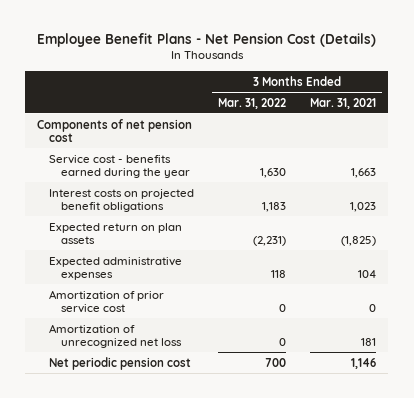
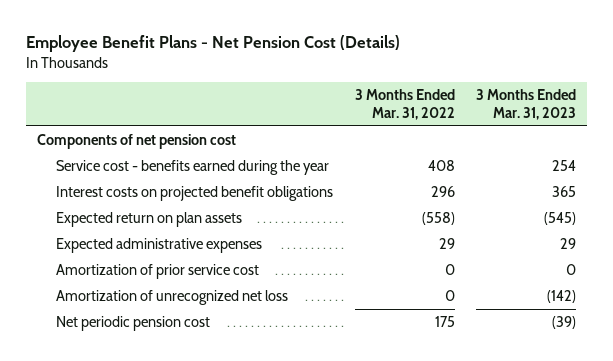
[310,97,377,109] Mar. 31, 2021 -> none
none -> [476,89,577,120] 3 Months Ended Mar. 31, 2023
[260,168,287,179] 1,630 -> [427,159,455,171] 408
[262,202,287,213] 1,183 -> [430,185,455,197] 296
[253,236,287,247] (2,231) -> [421,211,455,225] (558)
[271,270,287,279] 118 -> [438,237,455,249] 29
[265,357,287,367] 700 -> [434,315,455,327] 175

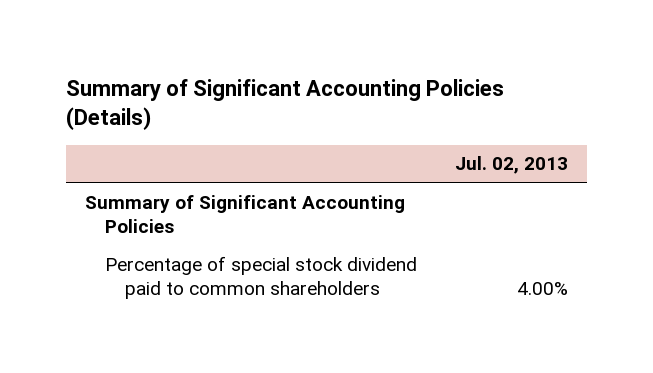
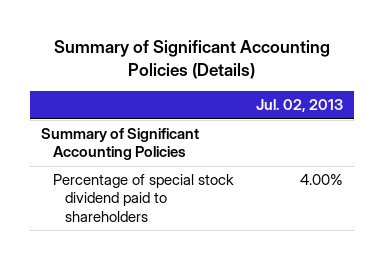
[105,255,418,300] Percentage of special stock dividend paid to common shareholders -> [53,174,235,222] Percentage of special stock dividend paid to shareholders

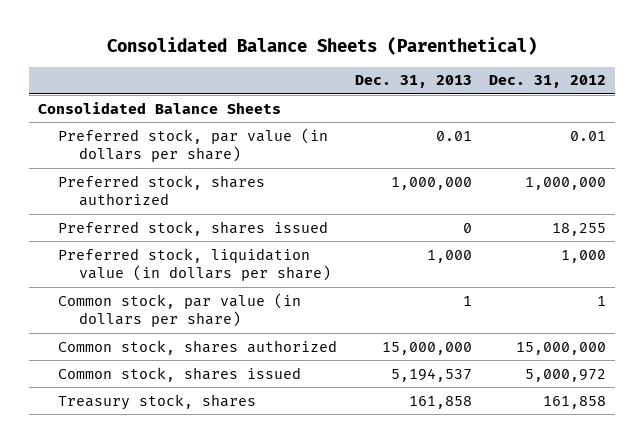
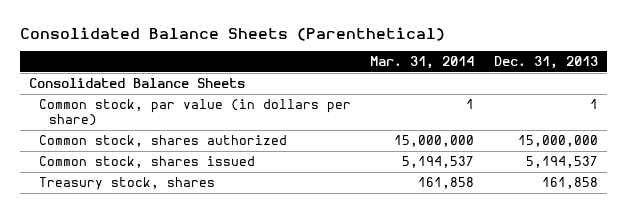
[488,75,606,89] Dec. 31, 2012 -> none
none -> [370,56,475,70] Mar. 31, 2014
[58,127,329,163] Preferred stock, par value (in dollars per share) -> none
[58,174,266,207] Preferred stock, shares authorized -> none
[58,220,329,236] Preferred stock, shares issued -> none
[58,247,331,282] Preferred stock, liquidation value (in dollars per share) -> none

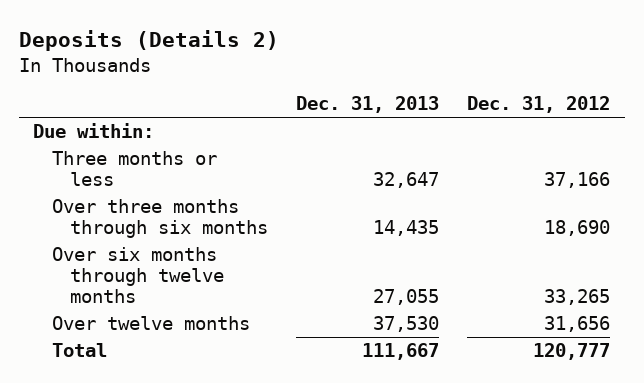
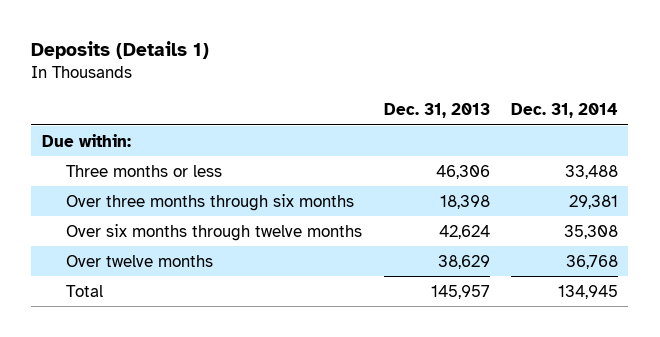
[19,30,280,52] Deposits (Details 2) -> [31,41,210,60] Deposits (Details 1)
[467,96,611,114] Dec. 31, 2012 -> none
none -> [510,103,618,119] Dec. 31, 2014
[373,172,440,189] 32,647 -> [435,164,490,179] 46,306
[373,220,440,237] 14,435 -> [439,194,490,209] 18,398
[373,289,440,306] 27,055 -> [438,224,490,239] 42,624
[373,316,440,333] 37,530 -> [437,254,490,269] 38,629
[362,343,440,361] 111,667 -> [430,284,490,299] 145,957

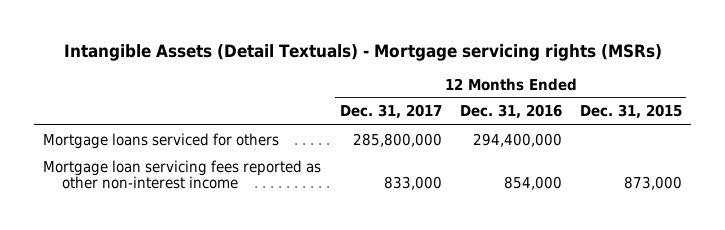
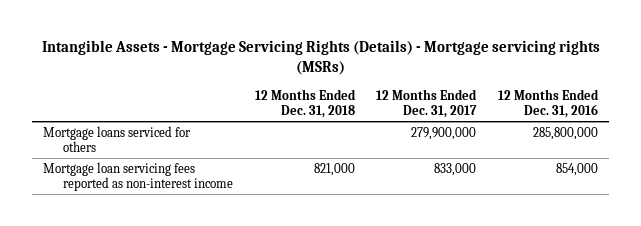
[63,43,662,61] Intangible Assets (Detail Textuals) - Mortgage servicing rights (MSRs) -> [41,40,600,76] Intangible Assets - Mortgage Servicing Rights (Details) - Mortgage servicing rights (MSRs)
[579,104,682,120] Dec. 31, 2015 -> none
none -> [254,88,356,119] 12 Months Ended Dec. 31, 2018
[352,132,442,147] 285,800,000 -> [411,126,477,140] 279,900,000
[472,132,562,147] 294,400,000 -> [533,126,599,140] 285,800,000
[43,159,322,190] Mortgage loan servicing fees reported as other non-interest income -> [42,161,233,192] Mortgage loan servicing fees reported as non-interest income

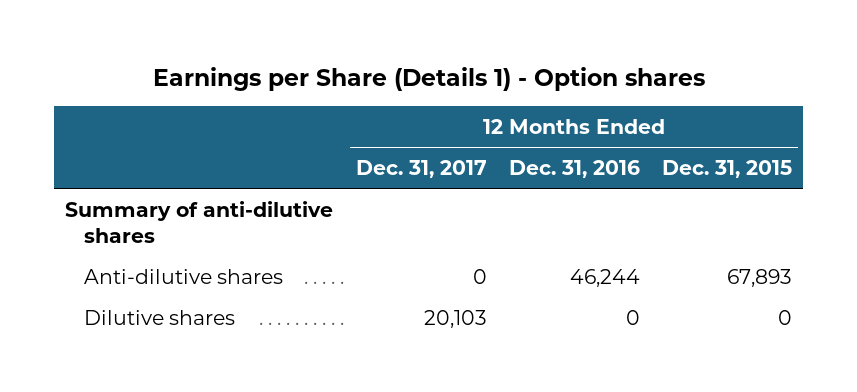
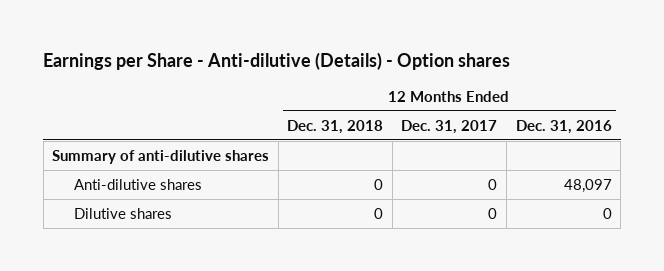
[152,66,705,91] Earnings per Share (Details 1) - Option shares -> [43,51,511,70] Earnings per Share - Anti-dilutive (Details) - Option shares
[662,159,793,178] Dec. 31, 2015 -> none
none -> [287,119,384,134] Dec. 31, 2018
[569,268,640,287] 46,244 -> [563,178,612,193] 48,097
[423,309,487,328] 20,103 -> [488,207,498,219] 0

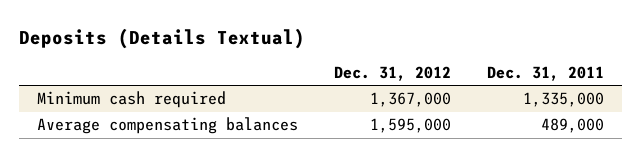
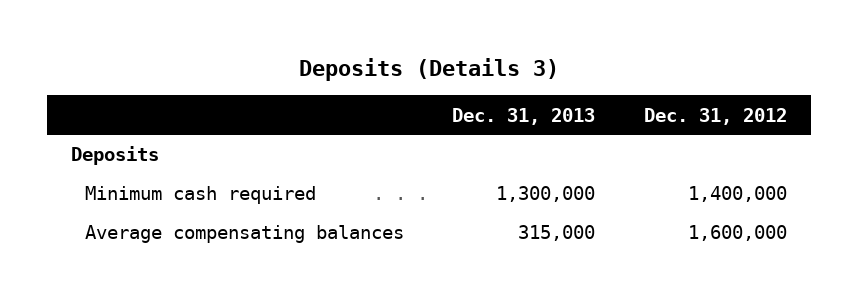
[19,27,306,49] Deposits (Details Textual) -> [299,58,560,82] Deposits (Details 3)
[486,66,604,82] Dec. 31, 2011 -> none
none -> [452,107,596,125] Dec. 31, 2013
none -> [71,146,160,166] Deposits
[369,92,451,108] 1,367,000 -> [688,186,788,203] 1,400,000
[369,118,451,134] 1,595,000 -> [688,225,788,242] 1,600,000

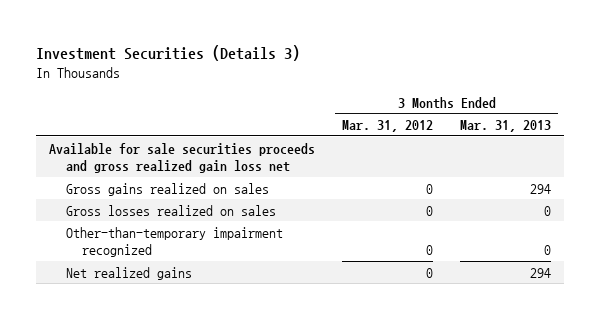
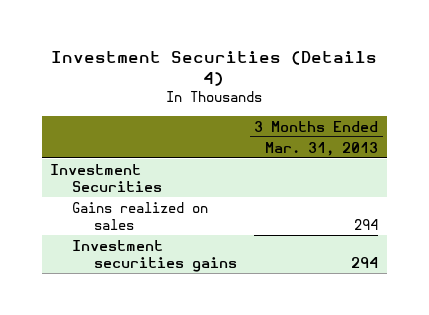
[35,44,300,61] Investment Securities (Details 3) -> [51,50,378,86] Investment Securities (Details 4)
[342,119,434,132] Mar. 31, 2012 -> none
[49,142,316,174] Available for sale securities proceeds and gross realized gain loss net -> none
[65,204,276,216] Gross losses realized on sales -> none
[65,226,283,258] Other-than-temporary impairment recognized -> none
none -> [50,163,163,193] Investment Securities
[65,182,269,196] Gross gains realized on sales -> [72,201,209,231] Gains realized on sales
[65,266,192,280] Net realized gains -> [72,239,237,273] Investment securities gains

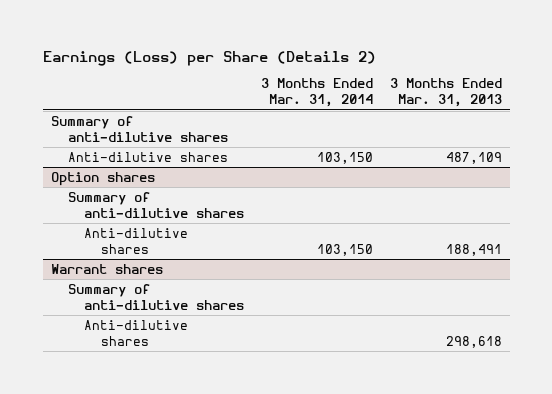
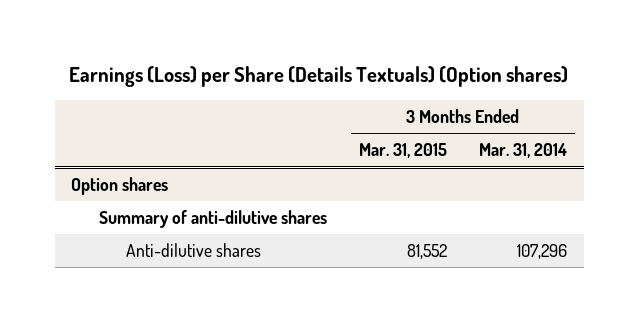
[42,50,376,66] Earnings (Loss) per Share (Details 2) -> [69,66,569,88] Earnings (Loss) per Share (Details Textuals) (Option shares)
[389,78,502,108] 3 Months Ended Mar. 31, 2013 -> none
none -> [358,143,447,159] Mar. 31, 2015
[50,115,228,142] Summary of anti-dilutive shares -> none
[67,151,228,162] Anti-dilutive shares -> none
[50,263,163,274] Warrant shares -> none
[67,283,245,310] Summary of anti-dilutive shares -> none
[84,319,189,346] Anti-dilutive shares -> none
[316,243,373,256] 103,150 -> [517,244,568,260] 107,296

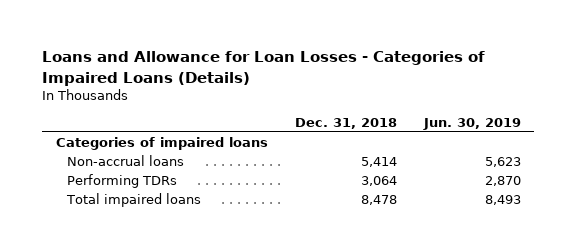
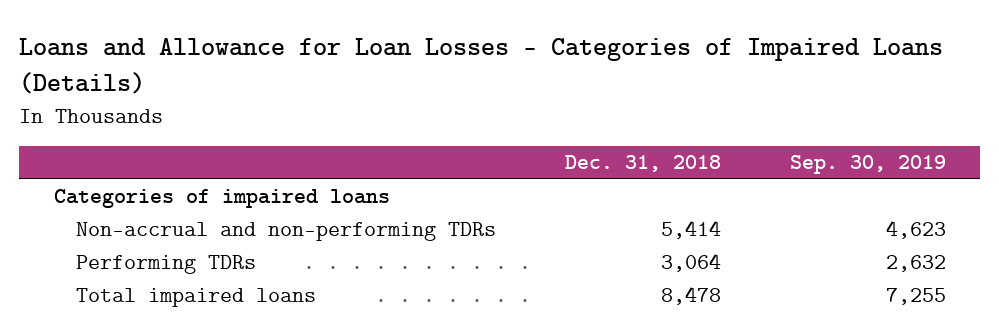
[422,117,521,130] Jun. 30, 2019 -> none
none -> [789,155,946,175] Sep. 30, 2019
[67,155,185,167] Non-accrual loans -> [76,222,497,242] Non-accrual and non-performing TDRs

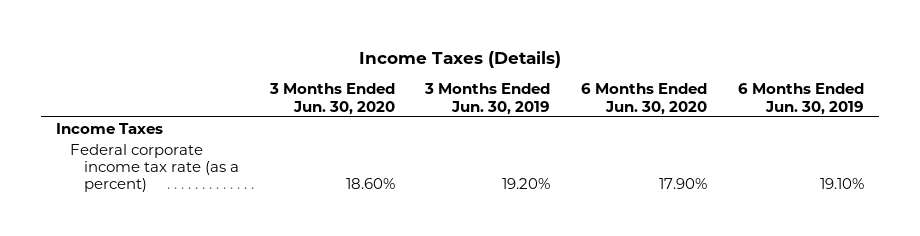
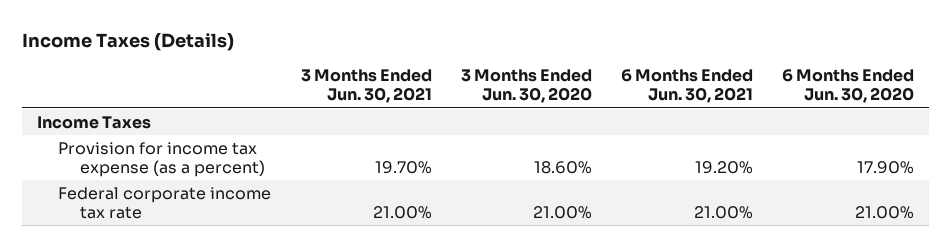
[424,83,551,115] 3 Months Ended Jun. 30, 2019 -> none
[737,83,864,115] 6 Months Ended Jun. 30, 2019 -> none
none -> [300,69,432,104] 3 Months Ended Jun. 30, 2021
none -> [620,69,753,104] 6 Months Ended Jun. 30, 2021
[69,143,240,193] Federal corporate income tax rate (as a percent) -> [58,141,266,178] Provision for income tax expense (as a percent)
none -> [58,186,272,220] Federal corporate income tax rate

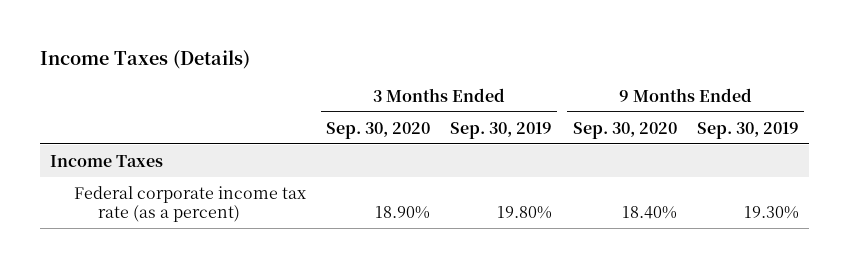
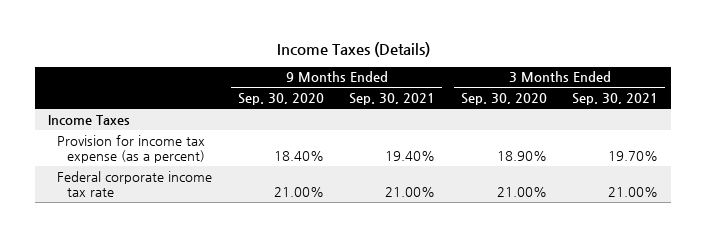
[450,121,553,139] Sep. 30, 2019 -> none
[696,121,799,139] Sep. 30, 2019 -> none
none -> [349,93,436,106] Sep. 30, 2021
none -> [572,93,659,106] Sep. 30, 2021
[73,185,306,223] Federal corporate income tax rate (as a percent) -> [57,134,206,164] Provision for income tax expense (as a percent)
none -> [57,170,213,198] Federal corporate income tax rate

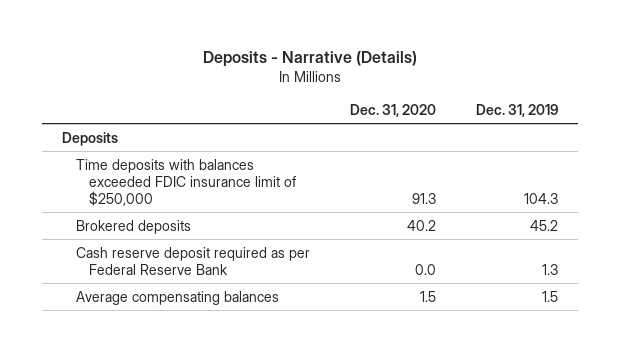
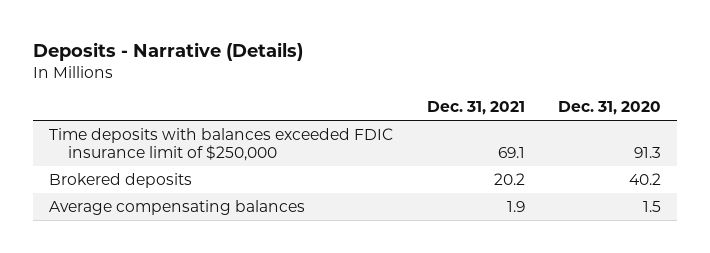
[476,103,559,117] Dec. 31, 2019 -> none
none -> [426,101,525,116] Dec. 31, 2021
[61,131,118,146] Deposits -> none
[75,246,310,275] Cash reserve deposit required as per Federal Reserve Bank -> none

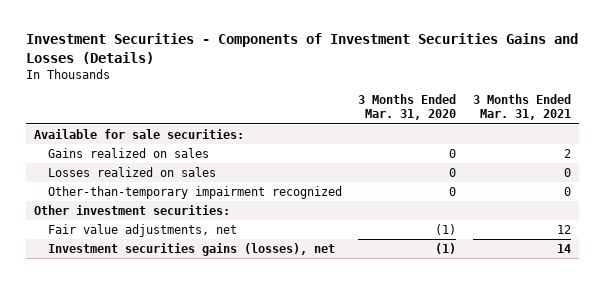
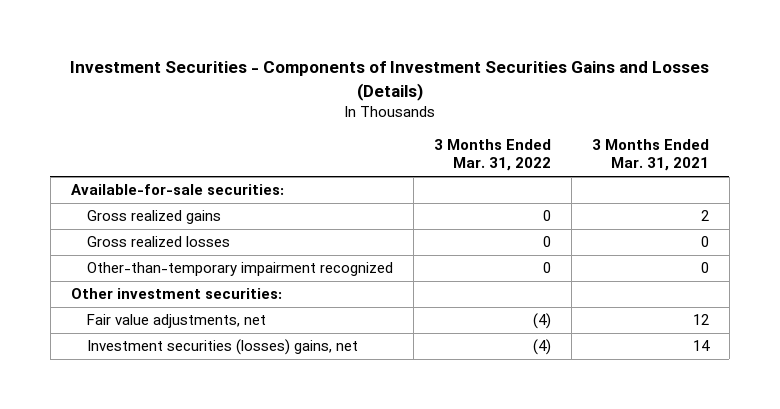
[358,94,457,121] 3 Months Ended Mar. 31, 2020 -> none
none -> [434,139,552,172] 3 Months Ended Mar. 31, 2022
[34,128,245,139] Available for sale securities: -> [70,184,284,196] Available-for-sale securities:
[47,147,209,158] Gains realized on sales -> [87,210,222,225] Gross realized gains
[47,166,216,177] Losses realized on sales -> [87,236,231,248] Gross realized losses
[47,242,335,256] Investment securities gains (losses), net -> [87,339,359,356] Investment securities (losses) gains, net

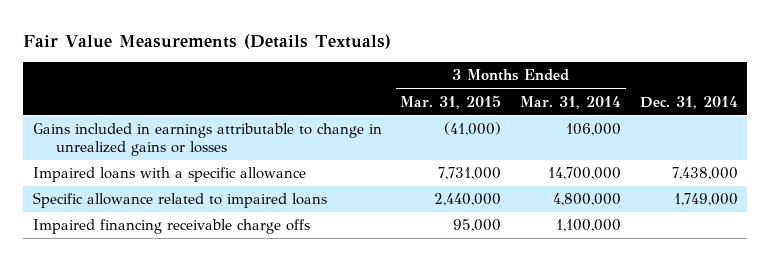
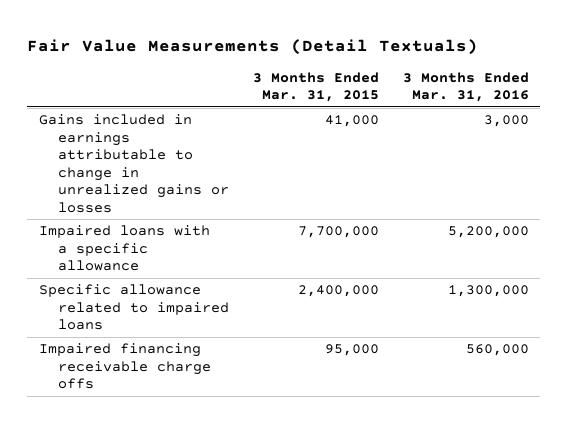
[23,33,392,49] Fair Value Measurements (Details Textuals) -> [27,38,479,55] Fair Value Measurements (Detail Textuals)
[519,95,621,109] Mar. 31, 2014 -> none
[639,95,738,109] Dec. 31, 2014 -> none
none -> [402,71,529,103] 3 Months Ended Mar. 31, 2016
[444,122,502,137] (41,000) -> [324,115,379,128] 41,000
[438,167,502,181] 7,731,000 -> [297,226,379,239] 7,700,000
[434,193,502,207] 2,440,000 -> [297,285,379,298] 2,400,000

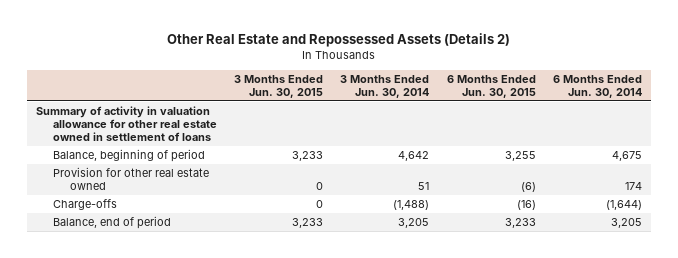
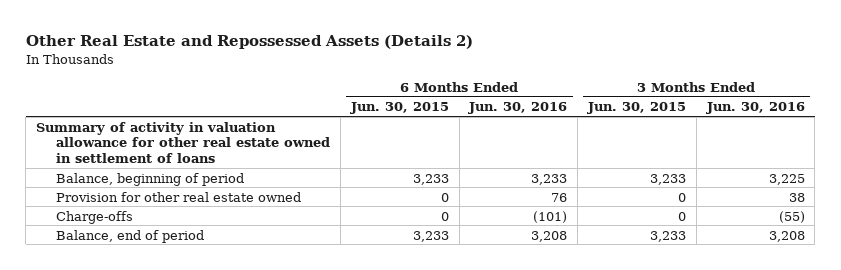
[340,75,430,99] 3 Months Ended Jun. 30, 2014 -> none
[553,75,643,99] 6 Months Ended Jun. 30, 2014 -> none
none -> [468,102,568,115] Jun. 30, 2016
none -> [705,102,805,115] Jun. 30, 2016
[504,150,536,161] 3,255 -> [412,173,449,185] 3,233
[520,181,536,192] (6) -> [440,192,449,202] 0
[516,199,536,210] (16) -> [440,211,449,221] 0

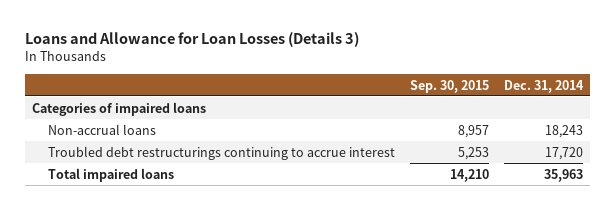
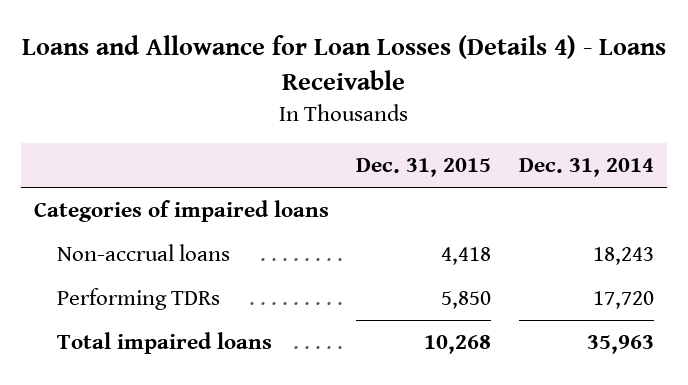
[24,32,359,48] Loans and Allowance for Loan Losses (Details 3) -> [21,35,666,91] Loans and Allowance for Loan Losses (Details 4) - Loans Receivable
[409,79,489,93] Sep. 30, 2015 -> none
none -> [356,158,492,178] Dec. 31, 2015
[48,145,396,160] Troubled debt restructurings continuing to accrue interest -> [57,287,221,310] Performing TDRs

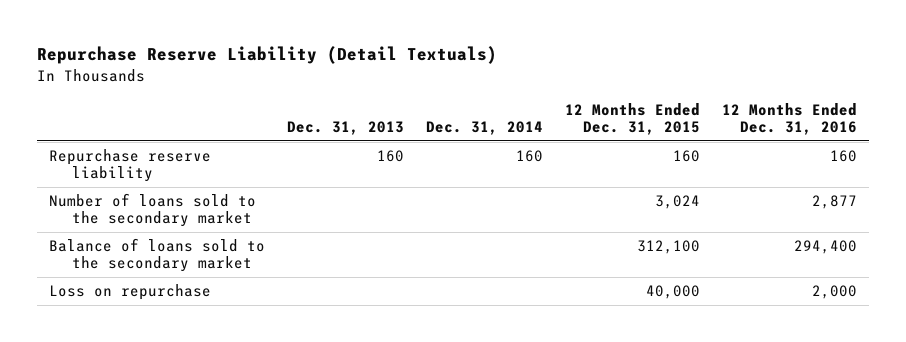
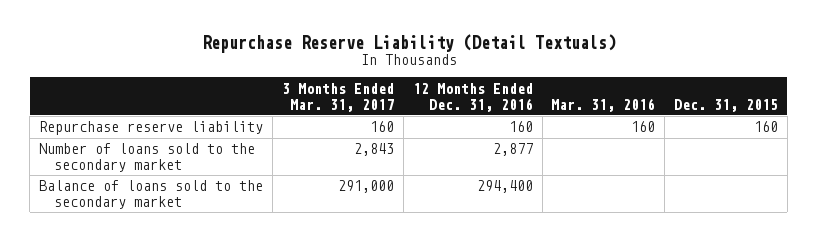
[286,120,404,135] Dec. 31, 2013 -> none
[425,120,543,135] Dec. 31, 2014 -> none
[565,102,701,135] 12 Months Ended Dec. 31, 2015 -> none
none -> [281,82,394,112] 3 Months Ended Mar. 31, 2017
none -> [551,97,656,112] Mar. 31, 2016
none -> [674,98,779,112] Dec. 31, 2015
[48,284,211,301] Loss on repurchase -> none

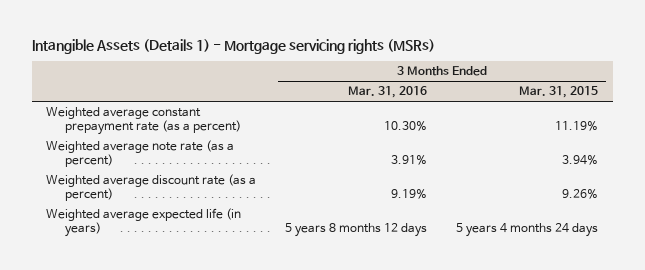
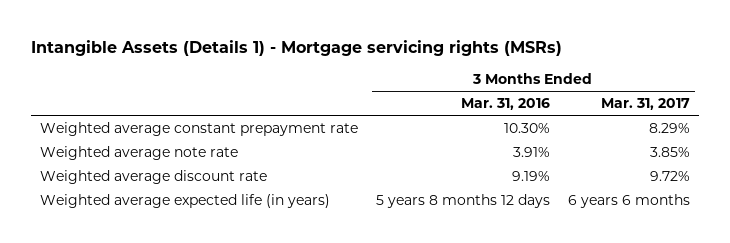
[519,86,599,99] Mar. 31, 2015 -> none
none -> [601,98,691,111] Mar. 31, 2017
[46,107,241,136] Weighted average constant prepayment rate (as a percent) -> [40,121,359,136] Weighted average constant prepayment rate
[46,140,235,168] Weighted average note rate (as a percent) -> [40,145,239,160] Weighted average note rate
[46,174,257,202] Weighted average discount rate (as a percent) -> [40,169,268,184] Weighted average discount rate

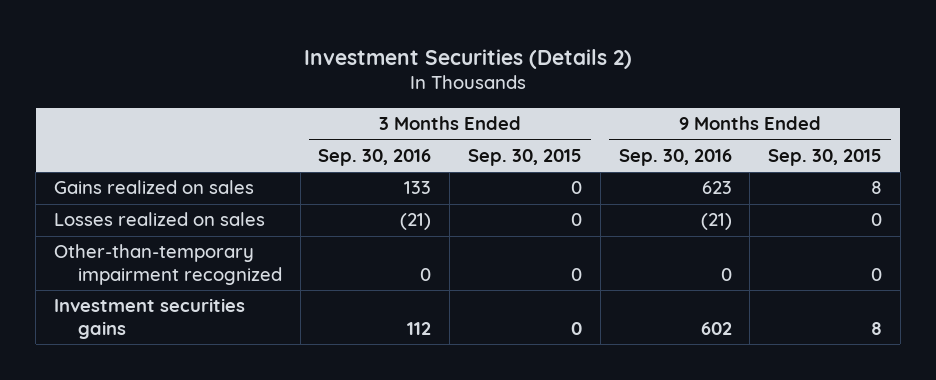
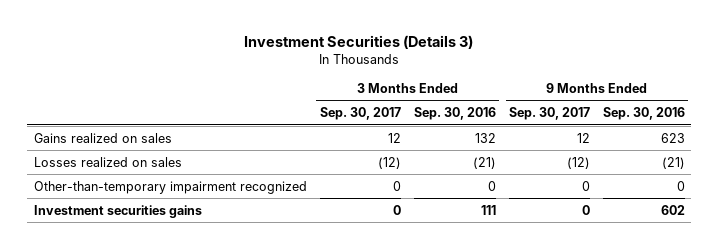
[304,48,633,69] Investment Securities (Details 2) -> [244,34,474,49] Investment Securities (Details 3)
[468,148,583,166] Sep. 30, 2015 -> none
[768,148,883,166] Sep. 30, 2015 -> none
none -> [319,107,401,121] Sep. 30, 2017
none -> [508,107,590,121] Sep. 30, 2017
[404,181,432,195] 133 -> [474,132,496,143] 132
[407,321,432,335] 112 -> [480,204,496,215] 111

